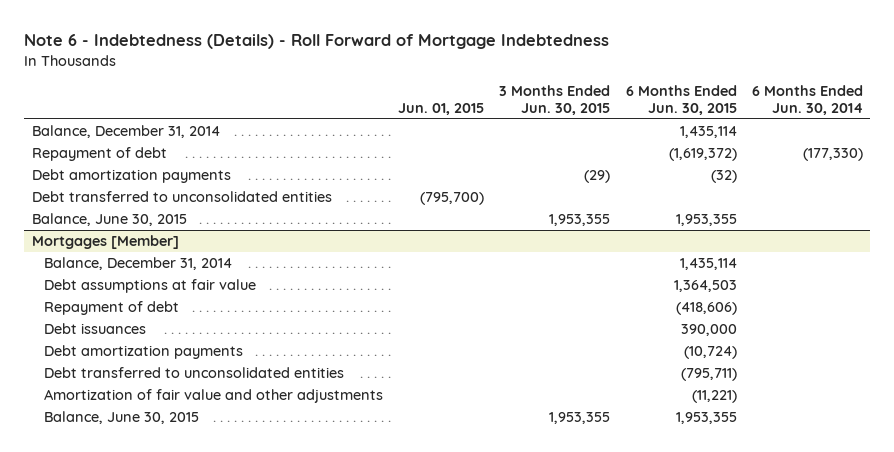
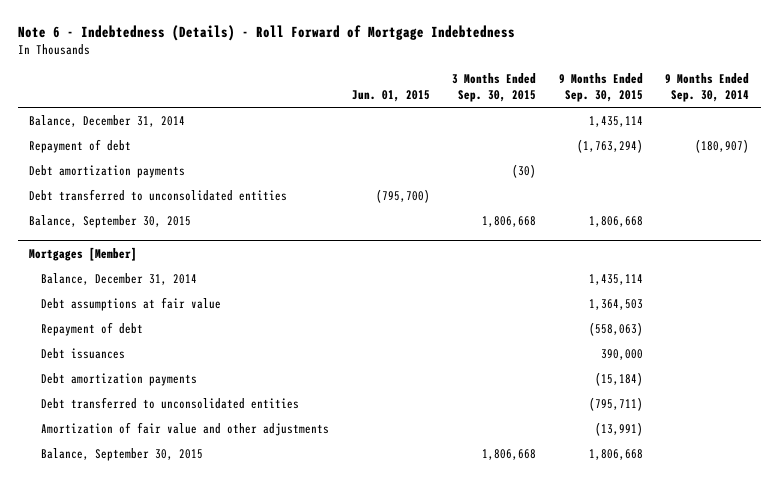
[499,84,611,115] 3 Months Ended Jun. 30, 2015 -> none
[625,84,737,115] 6 Months Ended Jun. 30, 2015 -> none
[751,84,863,115] 6 Months Ended Jun. 30, 2014 -> none
none -> [452,73,537,103] 3 Months Ended Sep. 30, 2015
none -> [558,73,643,103] 9 Months Ended Sep. 30, 2015
none -> [665,73,750,103] 9 Months Ended Sep. 30, 2014
[31,212,187,226] Balance, June 30, 2015 -> [29,214,192,228] Balance, September 30, 2015
[44,410,200,424] Balance, June 30, 2015 -> [41,447,204,461] Balance, September 30, 2015

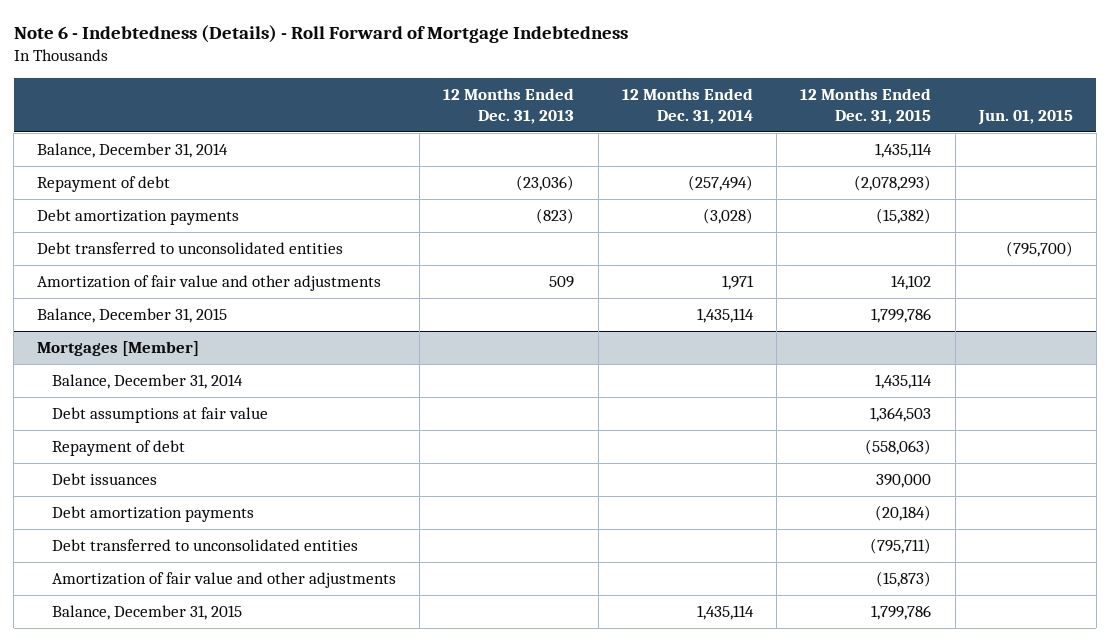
[452,73,537,103] 3 Months Ended Sep. 30, 2015 -> none
[558,73,643,103] 9 Months Ended Sep. 30, 2015 -> none
[665,73,750,103] 9 Months Ended Sep. 30, 2014 -> none
none -> [443,87,575,124] 12 Months Ended Dec. 31, 2013
none -> [621,87,753,124] 12 Months Ended Dec. 31, 2014
none -> [800,87,932,124] 12 Months Ended Dec. 31, 2015
none -> [37,275,382,292] Amortization of fair value and other adjustments
[29,214,192,228] Balance, September 30, 2015 -> [37,308,228,324] Balance, December 31, 2015
[41,447,204,461] Balance, September 30, 2015 -> [51,605,242,621] Balance, December 31, 2015

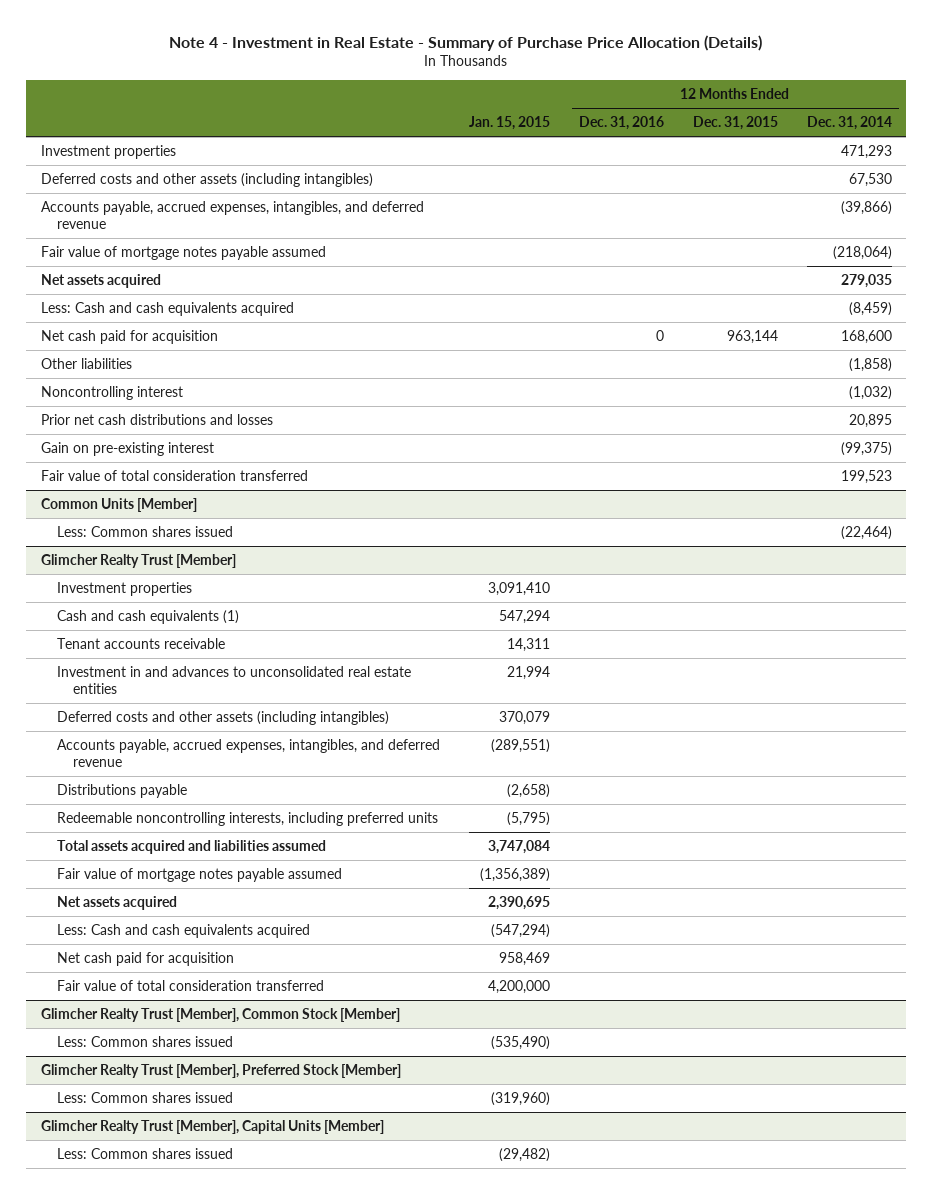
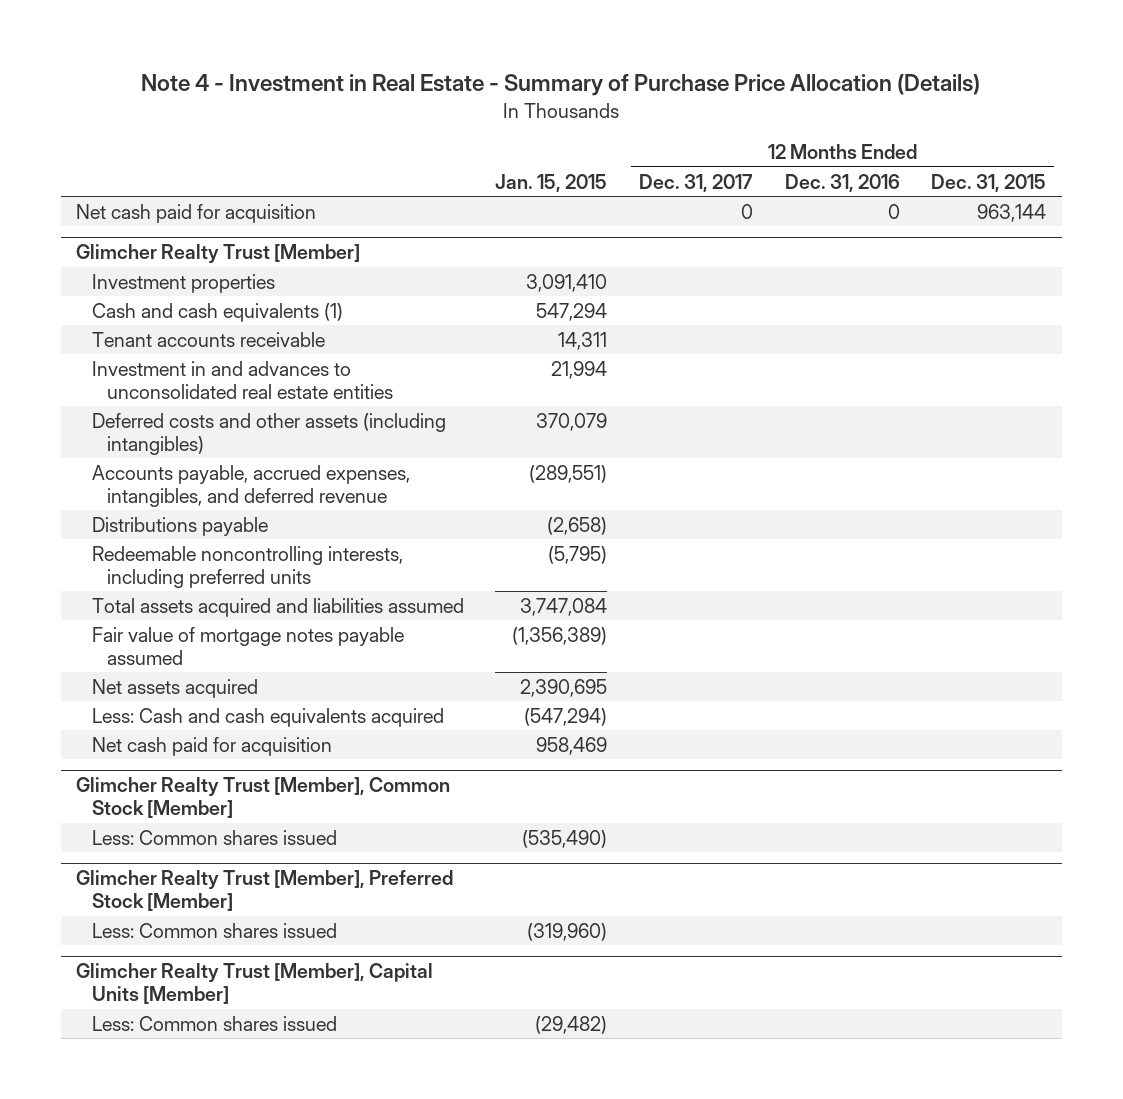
[806,116,892,131] Dec. 31, 2014 -> none
none -> [639,173,754,192] Dec. 31, 2017
[40,144,176,159] Investment properties -> none
[40,172,373,187] Deferred costs and other assets (including intangibles) -> none
[40,200,424,230] Accounts payable, accrued expenses, intangibles, and deferred revenue -> none
[40,245,326,260] Fair value of mortgage notes payable assumed -> none
[40,273,161,288] Net assets acquired -> none
[40,301,294,316] Less: Cash and cash equivalents acquired -> none
[40,357,132,369] Other liabilities -> none
[40,385,183,400] Noncontrolling interest -> none
[40,413,273,425] Prior net cash distributions and losses -> none
[40,441,214,456] Gain on pre-existing interest -> none
[40,469,308,481] Fair value of total consideration transferred -> none
[40,497,197,512] Common Units [Member] -> none
[56,525,233,537] Less: Common shares issued -> none
[56,979,324,991] Fair value of total consideration transferred -> none

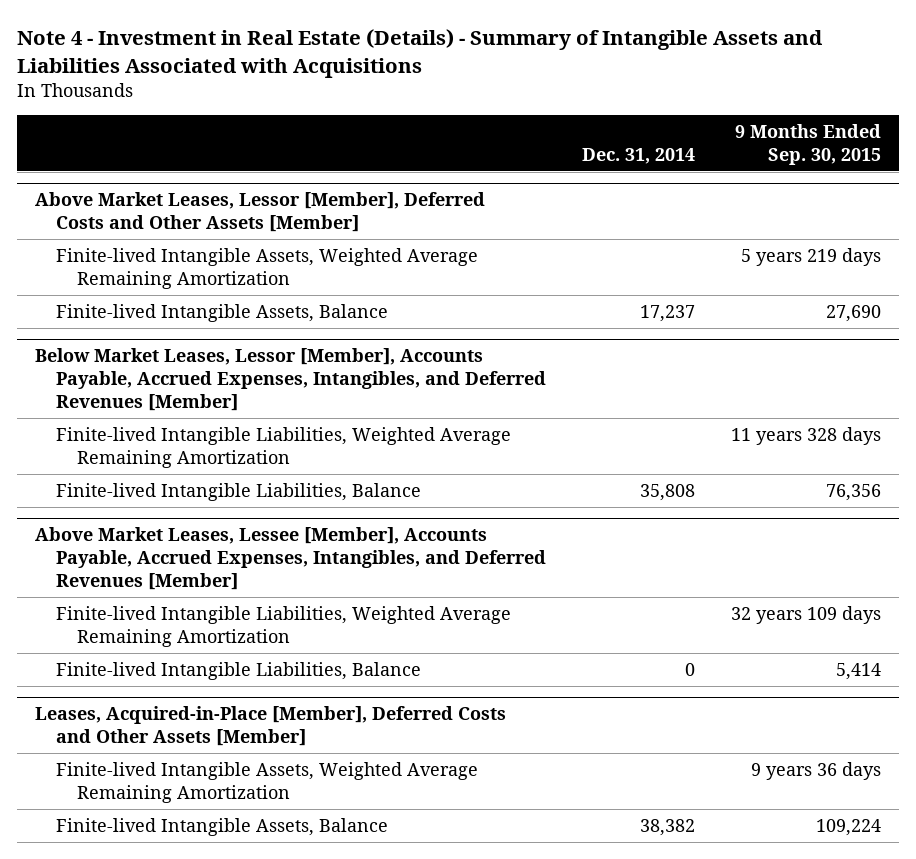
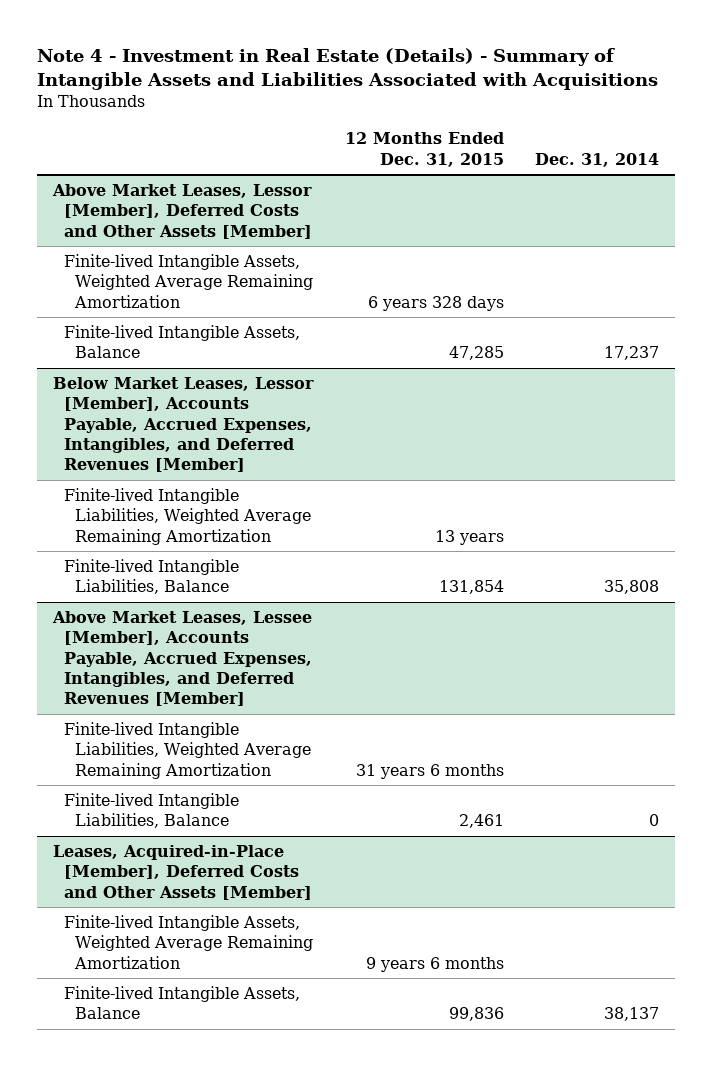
[734,123,881,165] 9 Months Ended Sep. 30, 2015 -> none
none -> [344,132,504,167] 12 Months Ended Dec. 31, 2015
[640,818,696,836] 38,382 -> [604,1007,660,1022] 38,137

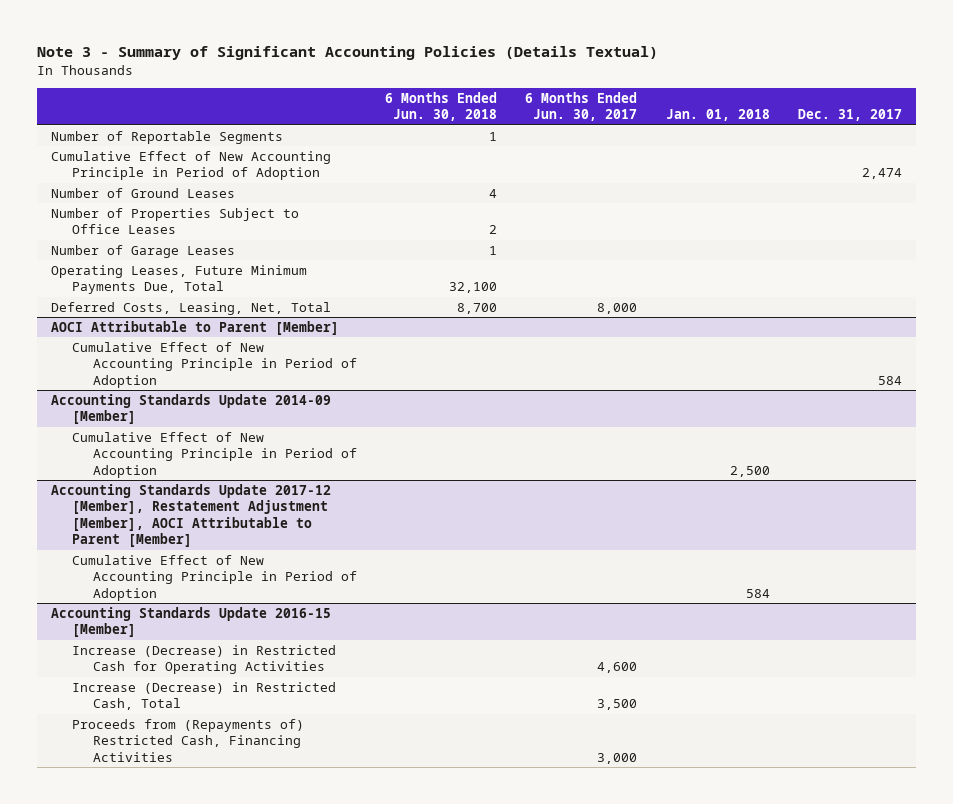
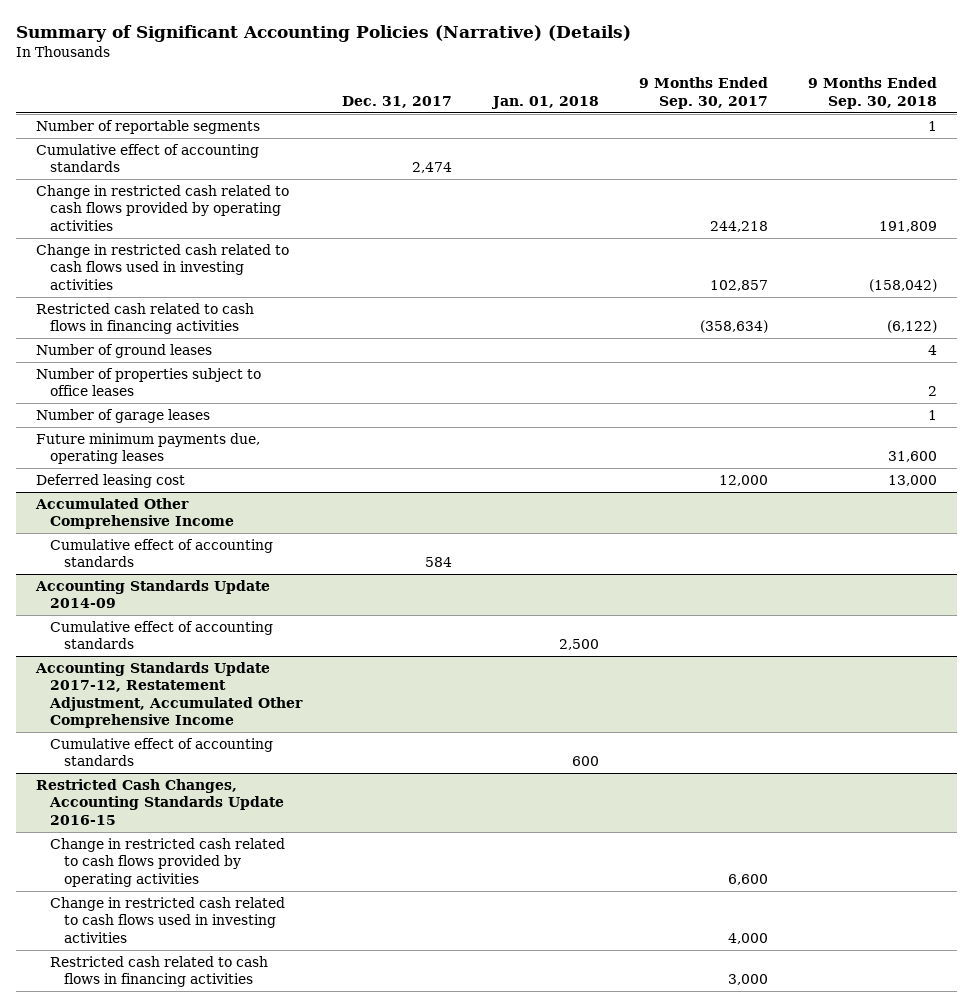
[37,46,659,61] Note 3 - Summary of Significant Accounting Policies (Details Textual) -> [15,24,631,42] Summary of Significant Accounting Policies (Narrative) (Details)
[384,91,497,122] 6 Months Ended Jun. 30, 2018 -> none
[525,91,638,122] 6 Months Ended Jun. 30, 2017 -> none
none -> [638,77,768,109] 9 Months Ended Sep. 30, 2017
none -> [808,77,938,109] 9 Months Ended Sep. 30, 2018
[51,483,332,548] Accounting Standards Update 2017-12 [Member], Restatement Adjustment [Member], AOCI Attributable to Parent [Member] -> none
[71,554,357,601] Cumulative Effect of New Accounting Principle in Period of Adoption -> none
[71,644,336,675] Increase (Decrease) in Restricted Cash for Operating Activities -> none
[71,681,336,711] Increase (Decrease) in Restricted Cash, Total -> none
[71,718,304,762] Proceeds from (Repayments of) Restricted Cash, Financing Activities -> none
[51,130,284,144] Number of Reportable Segments -> [36,120,261,135] Number of reportable segments
[51,150,332,181] Cumulative Effect of New Accounting Principle in Period of Adoption -> [36,144,260,173] Cumulative effect of accounting standards
none -> [36,185,290,231] Change in restricted cash related to cash flows provided by operating activities
none -> [36,244,290,290] Change in restricted cash related to cash flows used in investing activities
none -> [36,303,255,335] Restricted cash related to cash flows in financing activities
[51,187,236,198] Number of Ground Leases -> [36,344,213,359] Number of ground leases
[51,207,300,235] Number of Properties Subject to Office Leases -> [36,368,262,397] Number of properties subject to office leases
[51,244,236,258] Number of Garage Leases -> [36,409,211,424] Number of garage leases
[51,264,308,295] Operating Leases, Future Minimum Payments Due, Total -> [36,433,261,465] Future minimum payments due, operating leases
[51,301,332,315] Deferred Costs, Leasing, Net, Total -> [36,474,186,489] Deferred leasing cost
[51,320,340,335] AOCI Attributable to Parent [Member] -> [35,498,234,530] Accumulated Other Comprehensive Income
[71,341,357,388] Cumulative Effect of New Accounting Principle in Period of Adoption -> [49,539,273,568] Cumulative effect of accounting standards
[51,393,332,425] Accounting Standards Update 2014-09 [Member] -> [35,580,271,609] Accounting Standards Update 2014-09
[71,431,357,478] Cumulative Effect of New Accounting Principle in Period of Adoption -> [49,621,273,650] Cumulative effect of accounting standards
none -> [35,662,303,729] Accounting Standards Update 2017-12, Restatement Adjustment, Accumulated Other Comprehensive Income
none -> [49,738,273,767] Cumulative effect of accounting standards
[51,606,332,638] Accounting Standards Update 2016-15 [Member] -> [36,779,284,825] Restricted Cash Changes, Accounting Standards Update 2016-15
none -> [49,838,285,887] Change in restricted cash related to cash flows provided by operating activities
none -> [49,897,285,943] Change in restricted cash related to cash flows used in investing activities
none -> [49,956,268,988] Restricted cash related to cash flows in financing activities

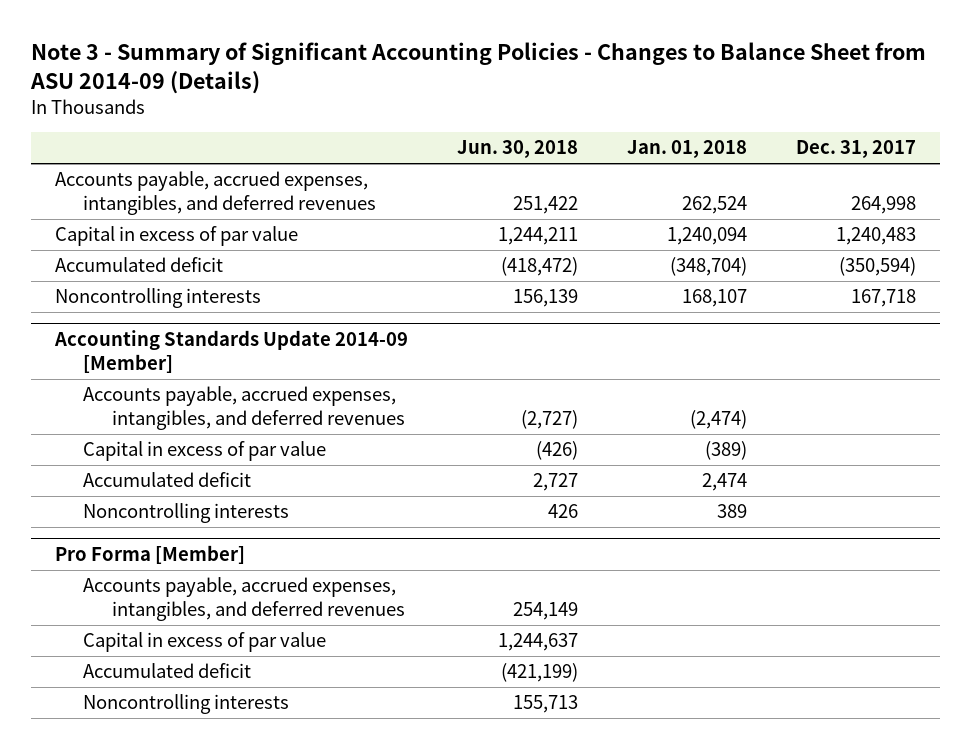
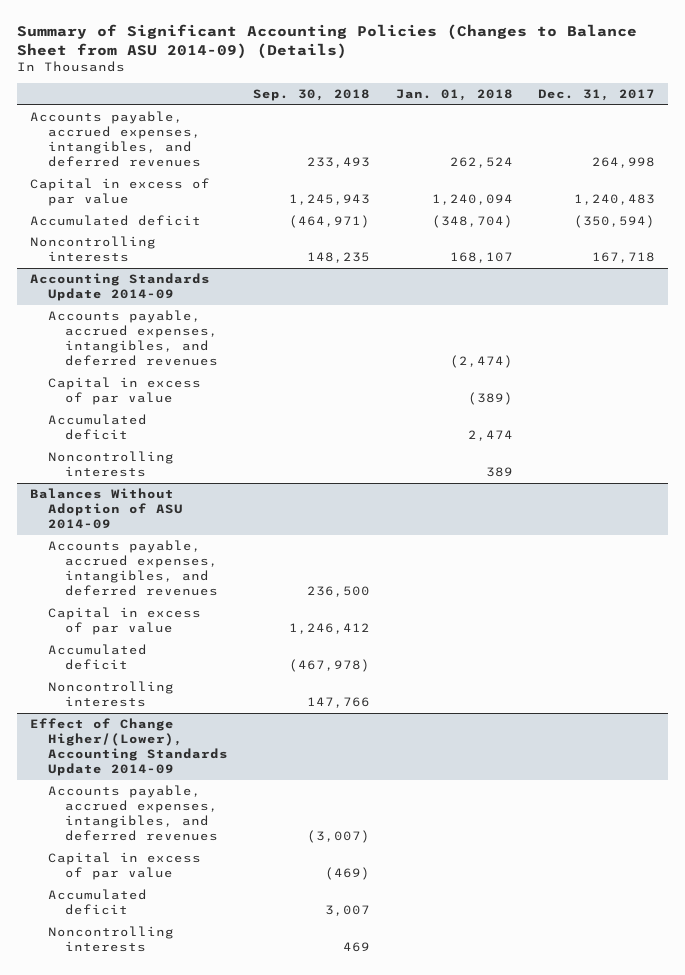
[29,41,926,94] Note 3 - Summary of Significant Accounting Policies - Changes to Balance Sheet from ASU 2014-09 (Details) -> [17,24,638,59] Summary of Significant Accounting Policies (Changes to Balance Sheet from ASU 2014-09) (Details)
[456,140,578,159] Jun. 30, 2018 -> none
none -> [253,89,371,102] Sep. 30, 2018
[54,330,409,374] Accounting Standards Update 2014-09 [Member] -> [30,272,211,302] Accounting Standards Update 2014-09
[55,545,246,565] Pro Forma [Member] -> none
[83,577,405,622] Accounts payable, accrued expenses, intangibles, and deferred revenues -> none
[83,632,327,653] Capital in excess of par value -> none
[83,663,252,679] Accumulated deficit -> none
[83,694,290,715] Noncontrolling interests -> none
none -> [30,487,183,530] Balances Without Adoption of ASU 2014-09
none -> [47,539,219,597] Accounts payable, accrued expenses, intangibles, and deferred revenues
none -> [47,606,201,636] Capital in excess of par value
none -> [47,643,147,671] Accumulated deficit
none -> [47,680,174,708] Noncontrolling interests
none -> [30,717,228,777] Effect of Change Higher/(Lower), Accounting Standards Update 2014-09
none -> [47,784,219,842] Accounts payable, accrued expenses, intangibles, and deferred revenues
none -> [47,851,201,881] Capital in excess of par value
none -> [47,888,147,916] Accumulated deficit
none -> [47,925,174,953] Noncontrolling interests

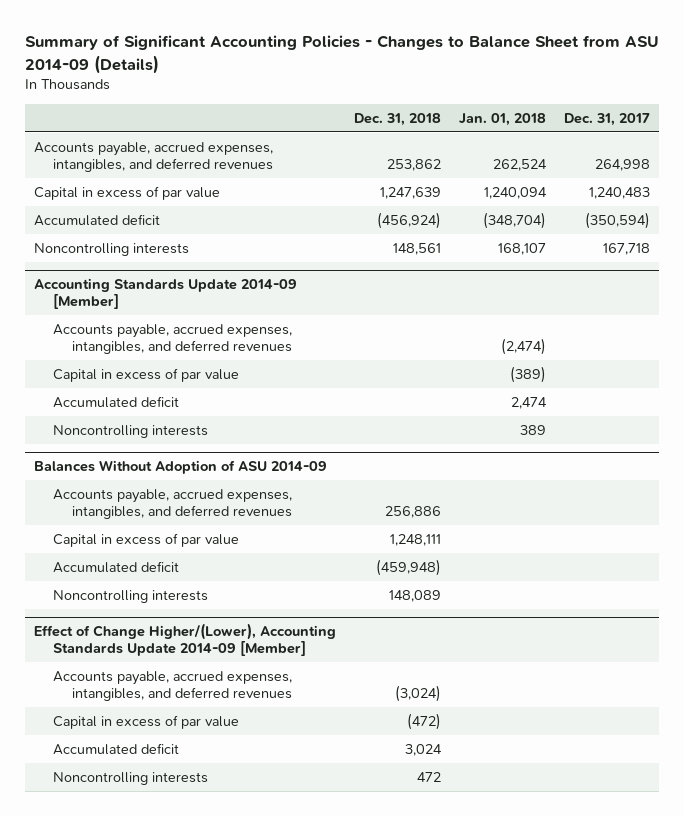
[17,24,638,59] Summary of Significant Accounting Policies (Changes to Balance Sheet from ASU 2014-09) (Details) -> [24,35,659,74] Summary of Significant Accounting Policies - Changes to Balance Sheet from ASU 2014-09 (Details)
[253,89,371,102] Sep. 30, 2018 -> none
none -> [353,112,441,126] Dec. 31, 2018
[30,272,211,302] Accounting Standards Update 2014-09 -> [33,278,297,310] Accounting Standards Update 2014-09 [Member]
[30,717,228,777] Effect of Change Higher/(Lower), Accounting Standards Update 2014-09 -> [33,623,336,657] Effect of Change Higher/(Lower), Accounting Standards Update 2014-09 [Member]

